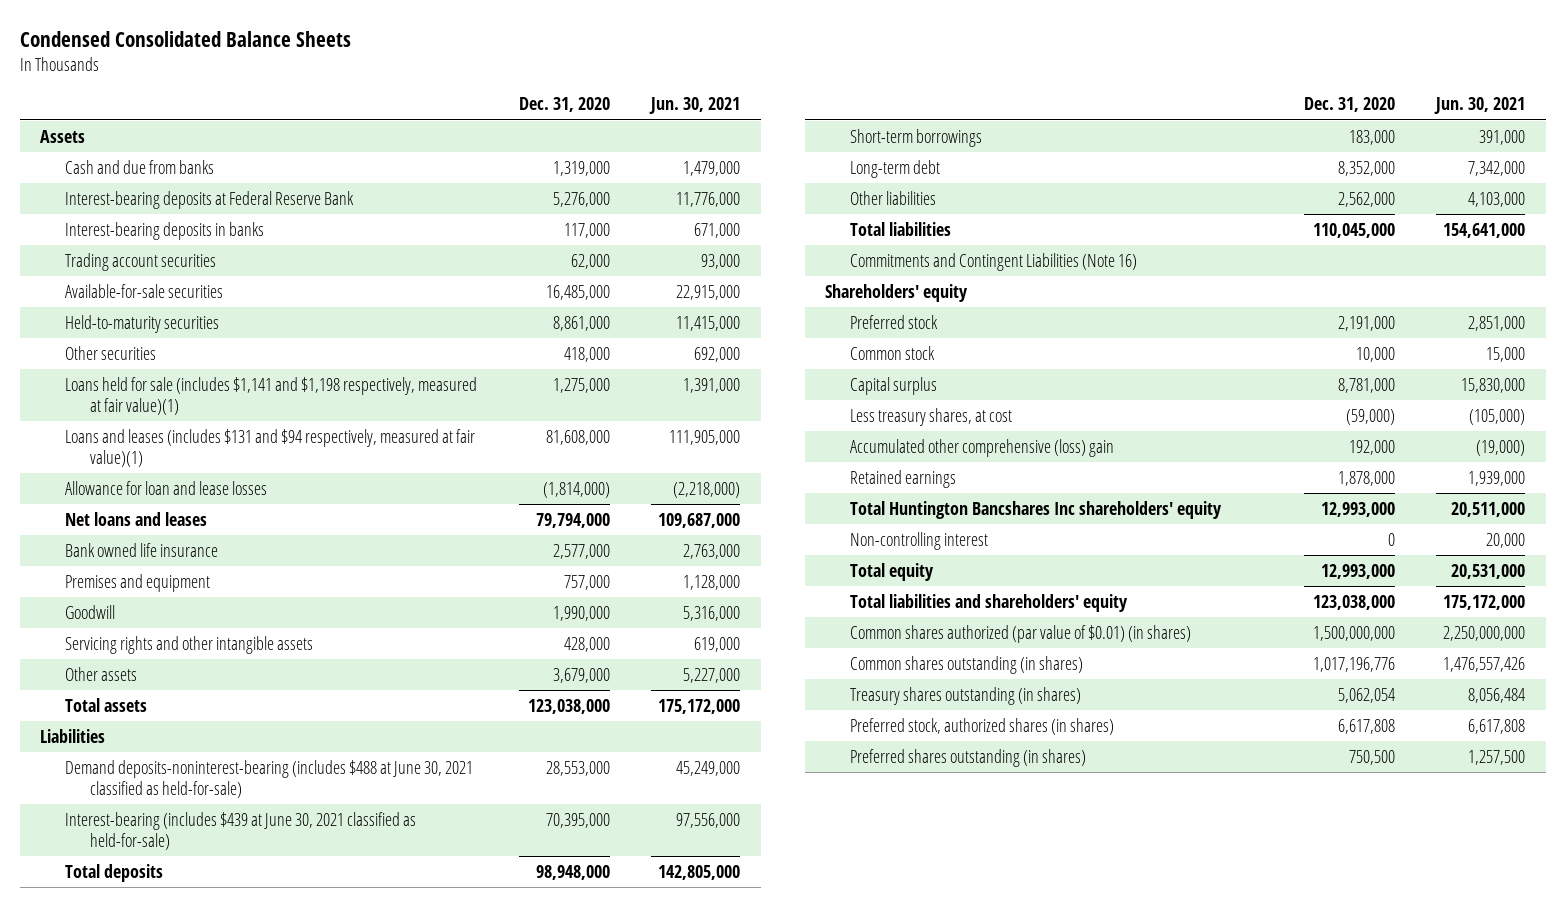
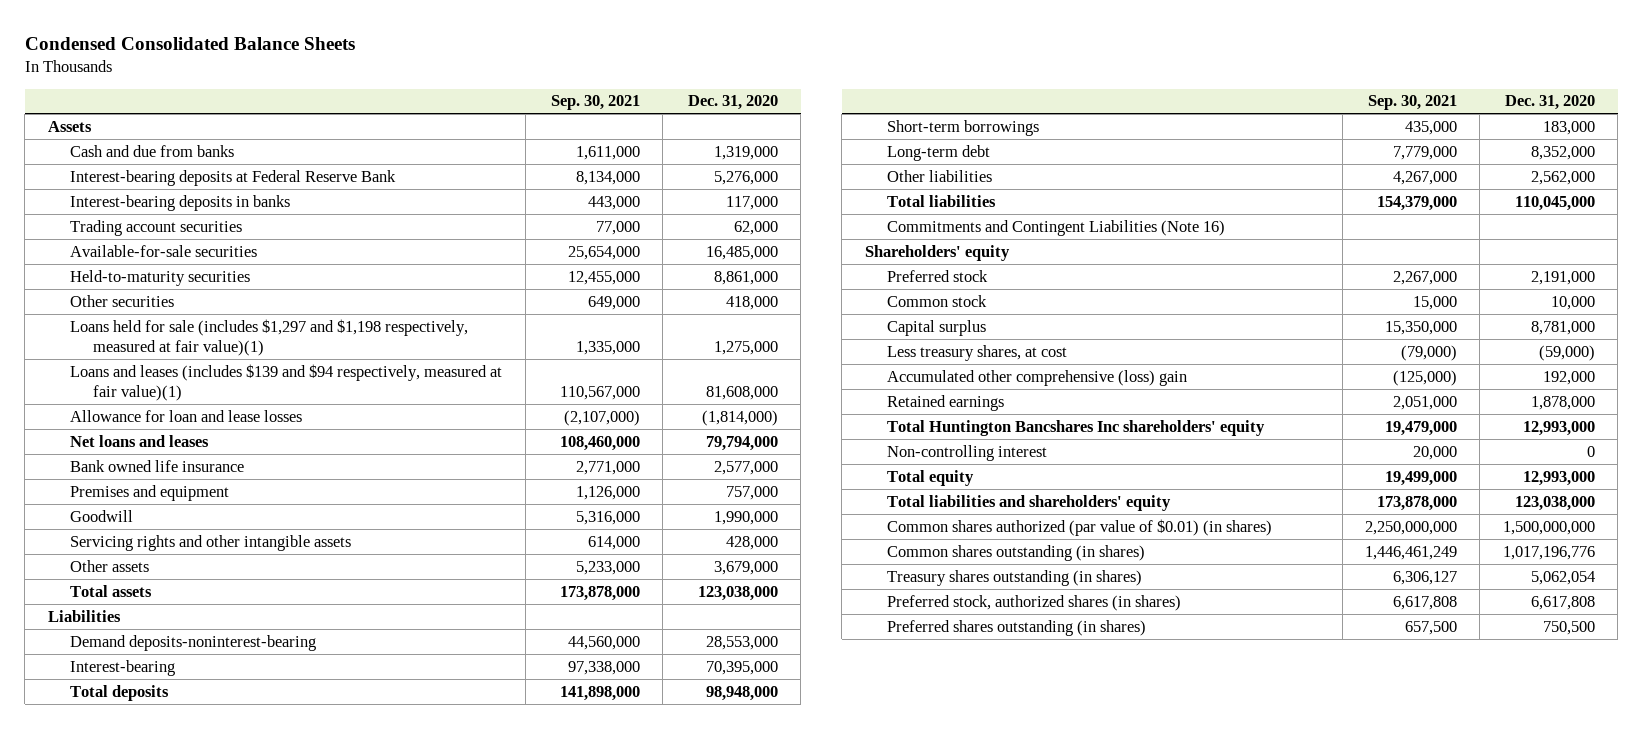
[648,97,740,115] Jun. 30, 2021 -> none
none -> [551,95,641,111] Sep. 30, 2021
[65,376,478,415] Loans held for sale (includes $1,141 and $1,198 respectively, measured at fair value)(1) -> [70,318,469,356] Loans held for sale (includes $1,297 and $1,198 respectively, measured at fair value)(1)
[65,428,476,467] Loans and leases (includes $131 and $94 respectively, measured at fair value)(1) -> [70,363,503,401] Loans and leases (includes $139 and $94 respectively, measured at fair value)(1)
[65,759,474,798] Demand deposits-noninterest-bearing (includes $488 at June 30, 2021 classified as held-for-sale) -> [70,634,317,651] Demand deposits-noninterest-bearing
[65,811,417,850] Interest-bearing (includes $439 at June 30, 2021 classified as held-for-sale) -> [70,659,176,676] Interest-bearing

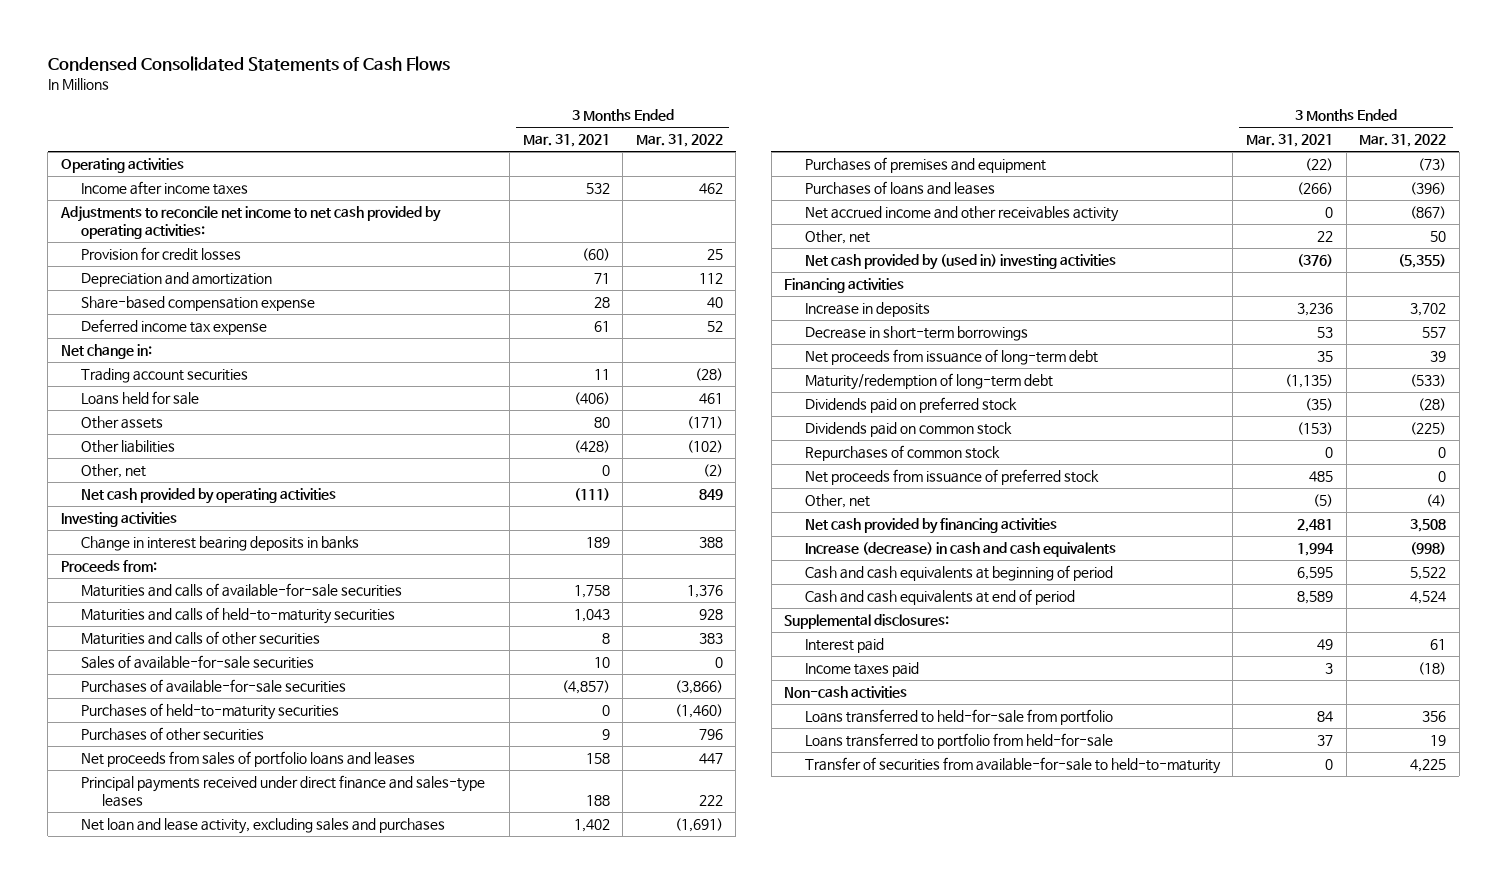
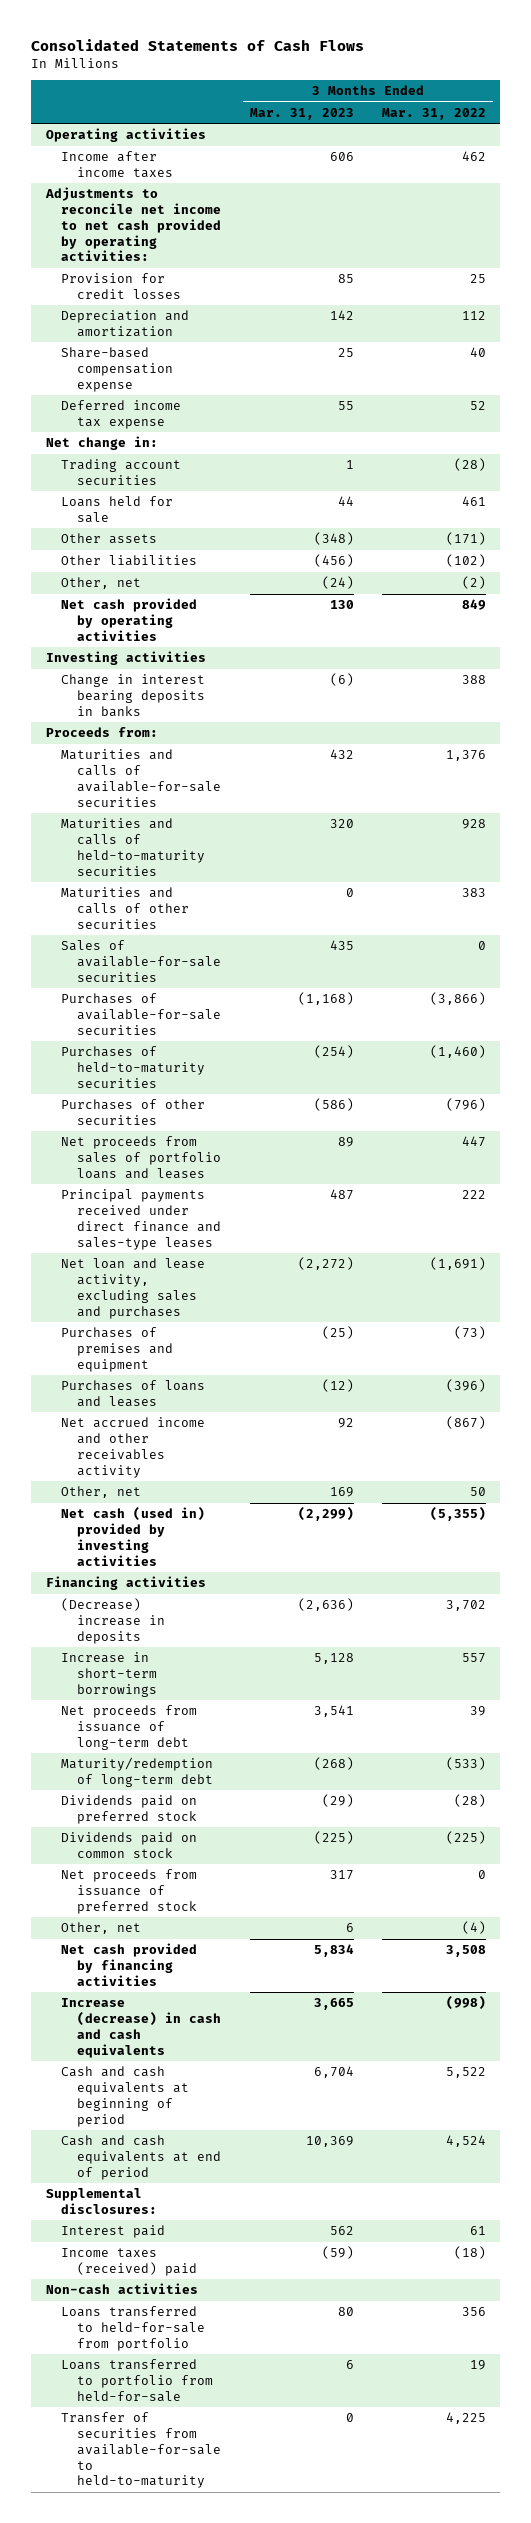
[47,55,450,71] Condensed Consolidated Statements of Cash Flows -> [31,38,365,51] Consolidated Statements of Cash Flows
[522,134,610,148] Mar. 31, 2021 -> none
none -> [249,107,354,120] Mar. 31, 2023
[698,729,723,741] 796 -> [445,1098,486,1112] (796)
[804,254,1116,271] Net cash provided by (used in) investing activities -> [61,1507,206,1566] Net cash (used in) provided by investing activities
[804,302,930,318] Increase in deposits -> [61,1598,166,1644] (Decrease) increase in deposits
[804,326,1028,342] Decrease in short-term borrowings -> [61,1652,158,1697] Increase in short-term borrowings
[804,445,1000,462] Repurchases of common stock -> none
[804,662,919,678] Income taxes paid -> [61,2248,198,2276] Income taxes (received) paid

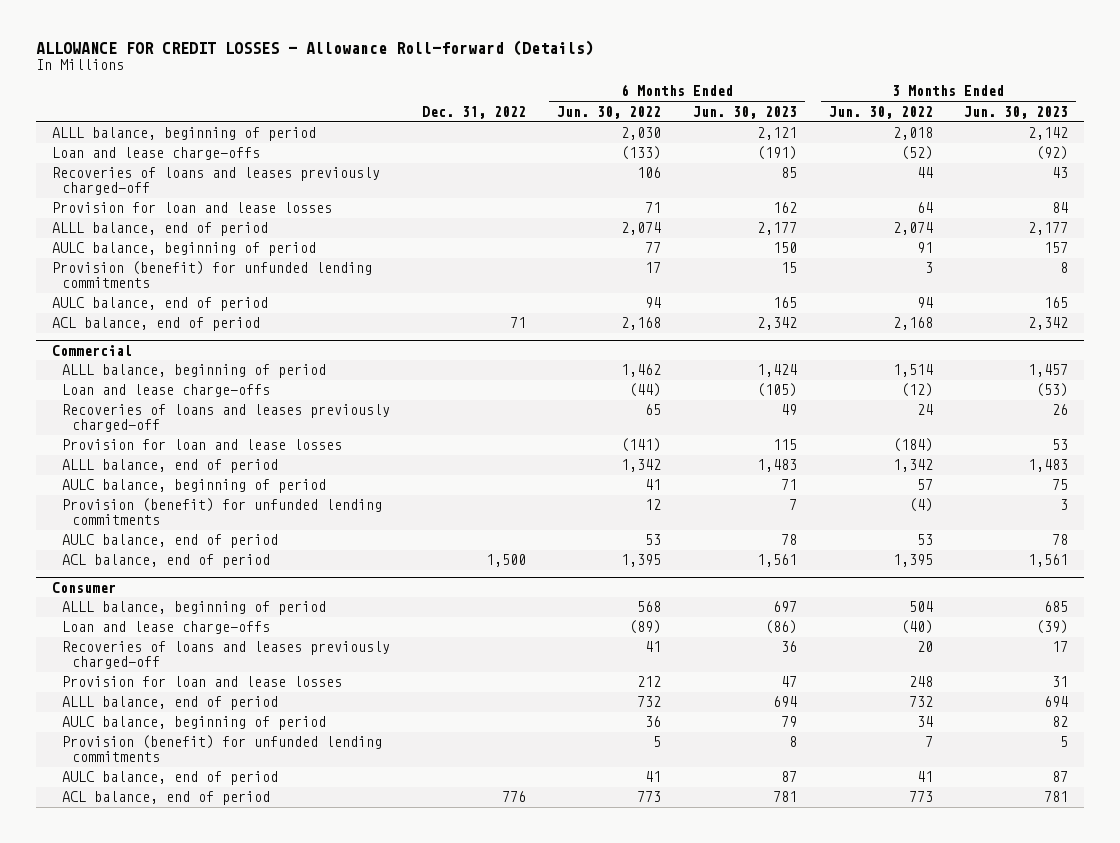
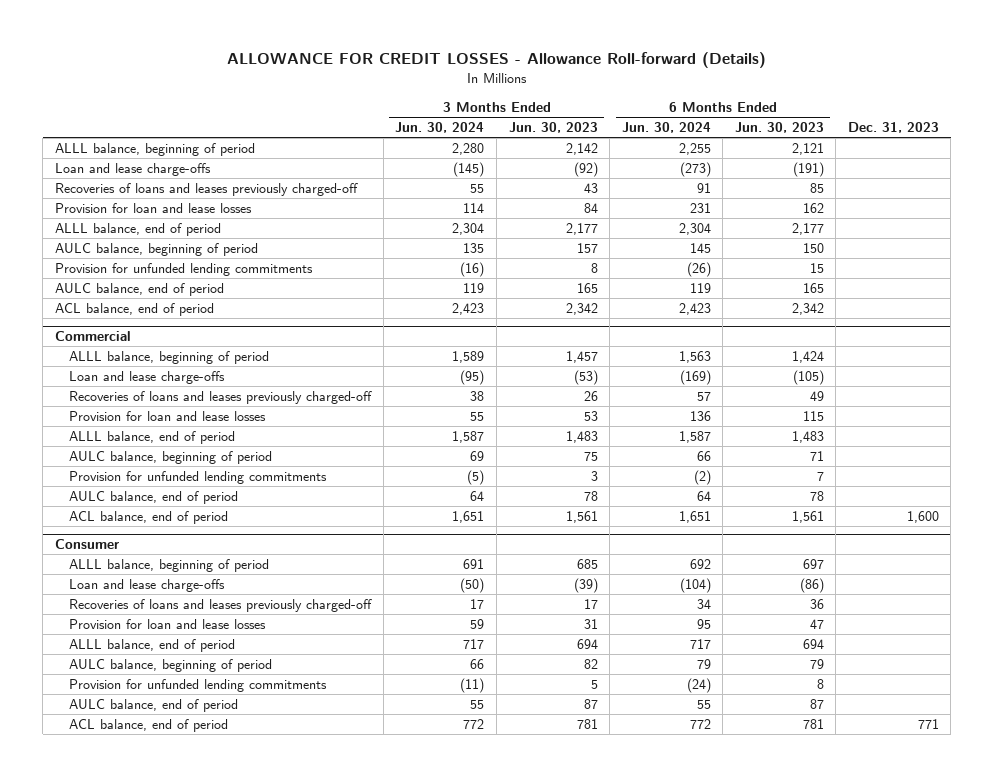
[421,105,526,119] Dec. 31, 2022 -> none
[557,105,662,119] Jun. 30, 2022 -> none
[828,105,933,119] Jun. 30, 2022 -> none
none -> [395,122,485,134] Jun. 30, 2024
none -> [621,122,711,134] Jun. 30, 2024
none -> [847,122,939,134] Dec. 31, 2023
[52,261,373,288] Provision (benefit) for unfunded lending commitments -> [54,262,313,276] Provision for unfunded lending commitments
[61,498,382,525] Provision (benefit) for unfunded lending commitments -> [69,470,328,484] Provision for unfunded lending commitments
[61,735,382,762] Provision (benefit) for unfunded lending commitments -> [69,678,328,692] Provision for unfunded lending commitments

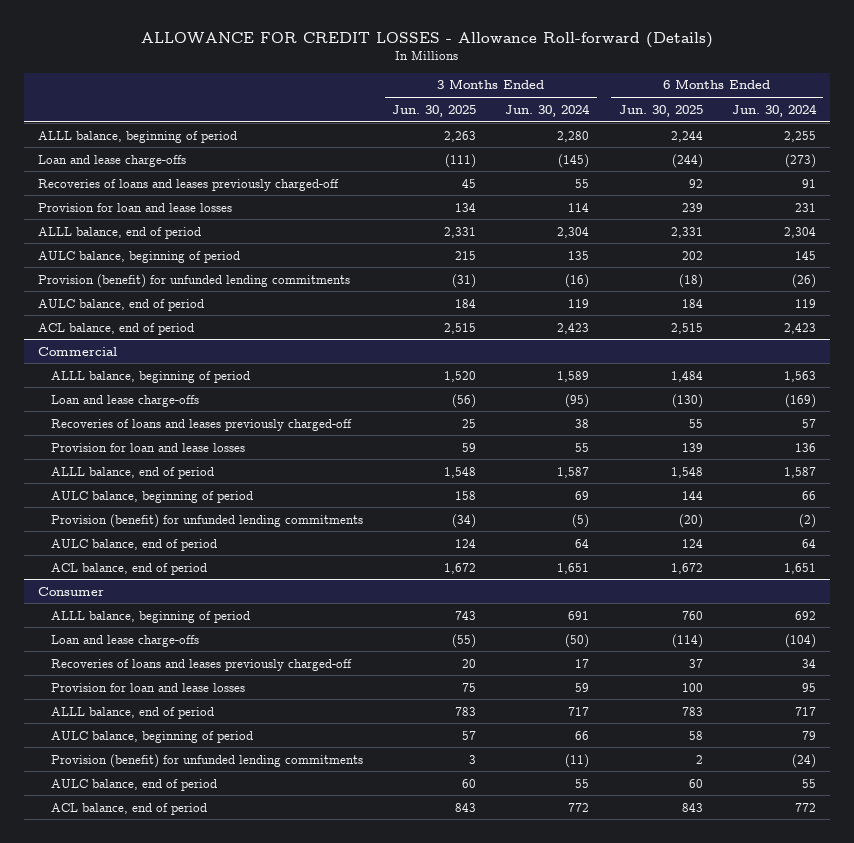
[508,122,598,134] Jun. 30, 2023 -> none
[734,122,824,134] Jun. 30, 2023 -> none
[847,122,939,134] Dec. 31, 2023 -> none
none -> [392,104,477,117] Jun. 30, 2025
none -> [618,104,703,117] Jun. 30, 2025
[54,262,313,276] Provision for unfunded lending commitments -> [38,273,351,288] Provision (benefit) for unfunded lending commitments
[69,470,328,484] Provision for unfunded lending commitments -> [51,513,364,528] Provision (benefit) for unfunded lending commitments
[69,678,328,692] Provision for unfunded lending commitments -> [51,753,364,768] Provision (benefit) for unfunded lending commitments

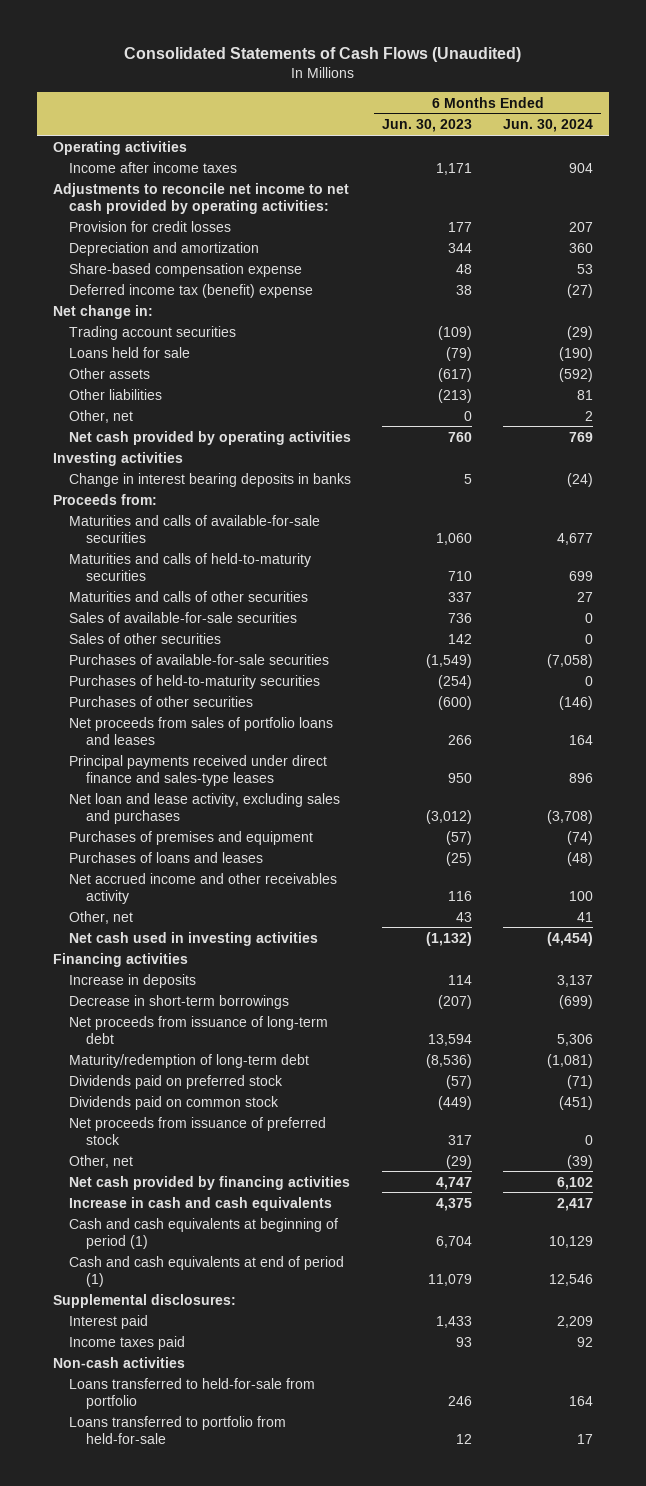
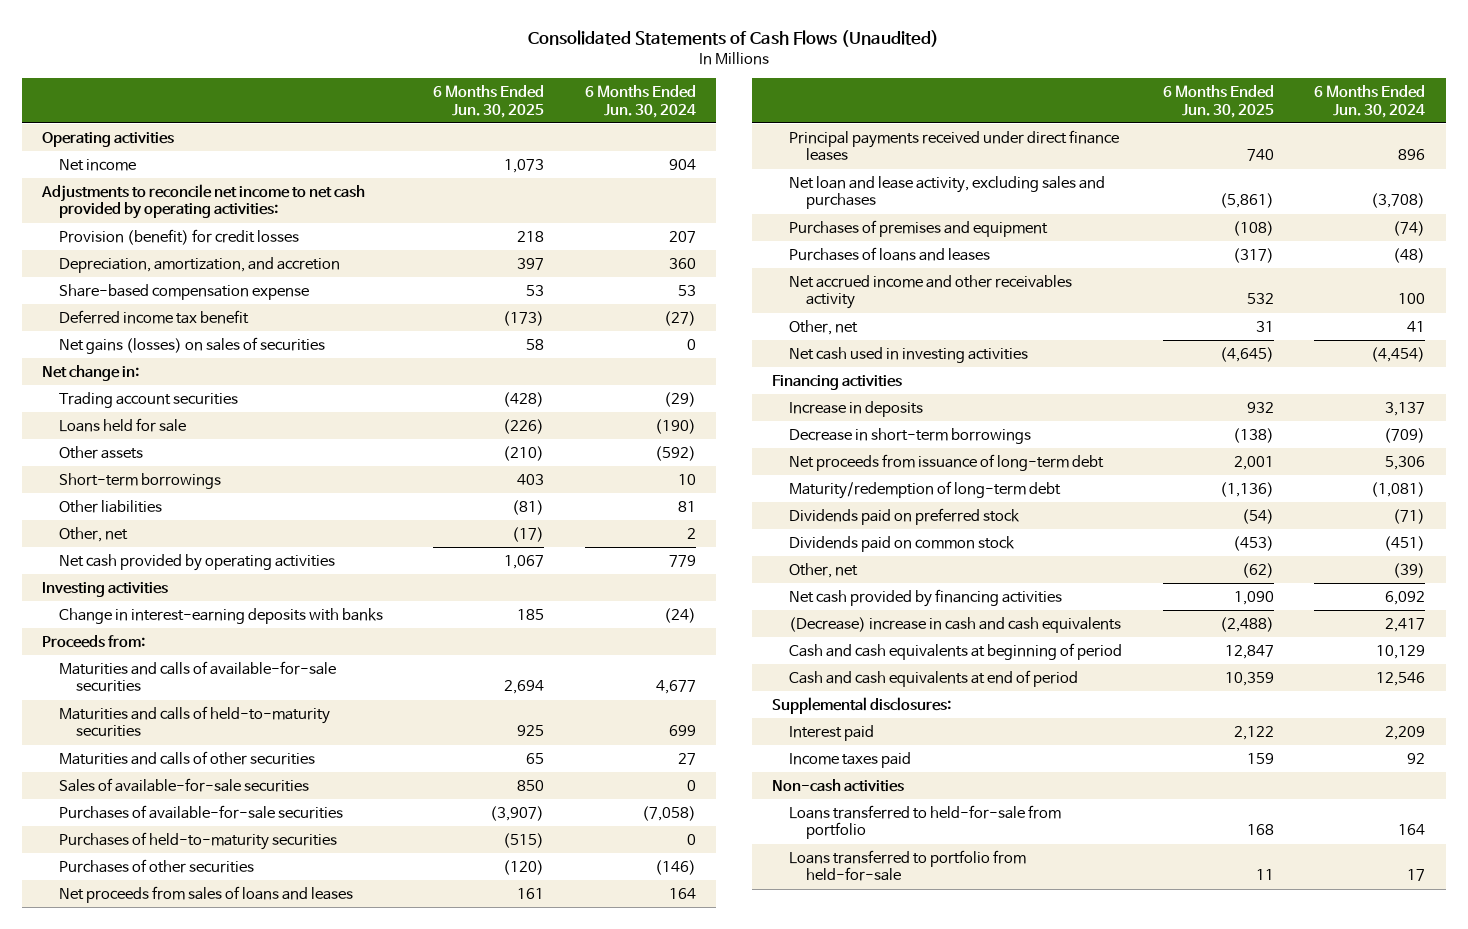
[382,119,473,133] Jun. 30, 2023 -> none
none -> [432,85,544,118] 6 Months Ended Jun. 30, 2025
[69,161,238,173] Income after income taxes -> [59,158,137,171] Net income
[69,220,232,232] Provision for credit losses -> [59,228,300,245] Provision (benefit) for credit losses
[69,241,260,256] Depreciation and amortization -> [59,256,341,273] Depreciation, amortization, and accretion
[69,283,314,298] Deferred income tax (benefit) expense -> [59,309,250,324] Deferred income tax benefit
none -> [59,336,326,354] Net gains (losses) on sales of securities
none -> [59,472,222,489] Short-term borrowings
[569,431,594,442] 769 -> [668,554,696,567] 779
[69,472,352,487] Change in interest bearing deposits in banks -> [59,607,384,624] Change in interest-earning deposits with banks
[69,632,222,644] Sales of other securities -> none
[69,716,334,745] Net proceeds from sales of portfolio loans and leases -> [59,885,354,903] Net proceeds from sales of loans and leases
[69,754,328,786] Principal payments received under direct finance and sales-type leases -> [788,129,1119,162] Principal payments received under direct finance leases
[559,994,594,1009] (699) -> [1384,427,1426,443] (709)
[69,1116,327,1145] Net proceeds from issuance of preferred stock -> none
[557,1176,594,1190] 6,102 -> [1385,590,1426,605] 6,092
[69,1196,333,1211] Increase in cash and cash equivalents -> [788,616,1121,633] (Decrease) increase in cash and cash equivalents
[69,1217,339,1249] Cash and cash equivalents at beginning of period (1) -> [788,642,1122,660] Cash and cash equivalents at beginning of period
[69,1255,345,1287] Cash and cash equivalents at end of period (1) -> [788,669,1078,687] Cash and cash equivalents at end of period

